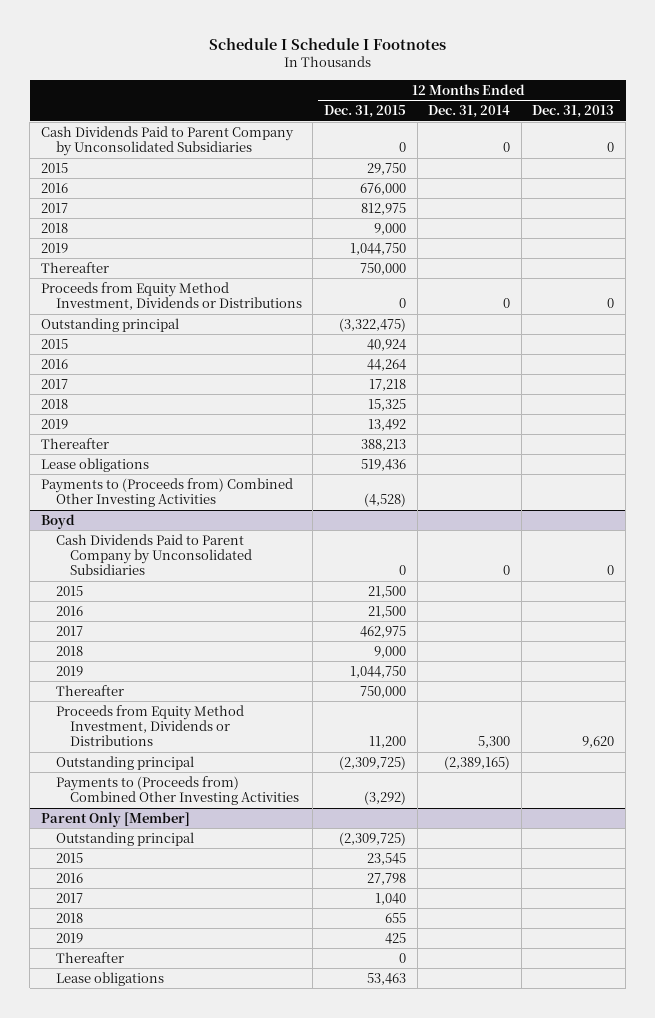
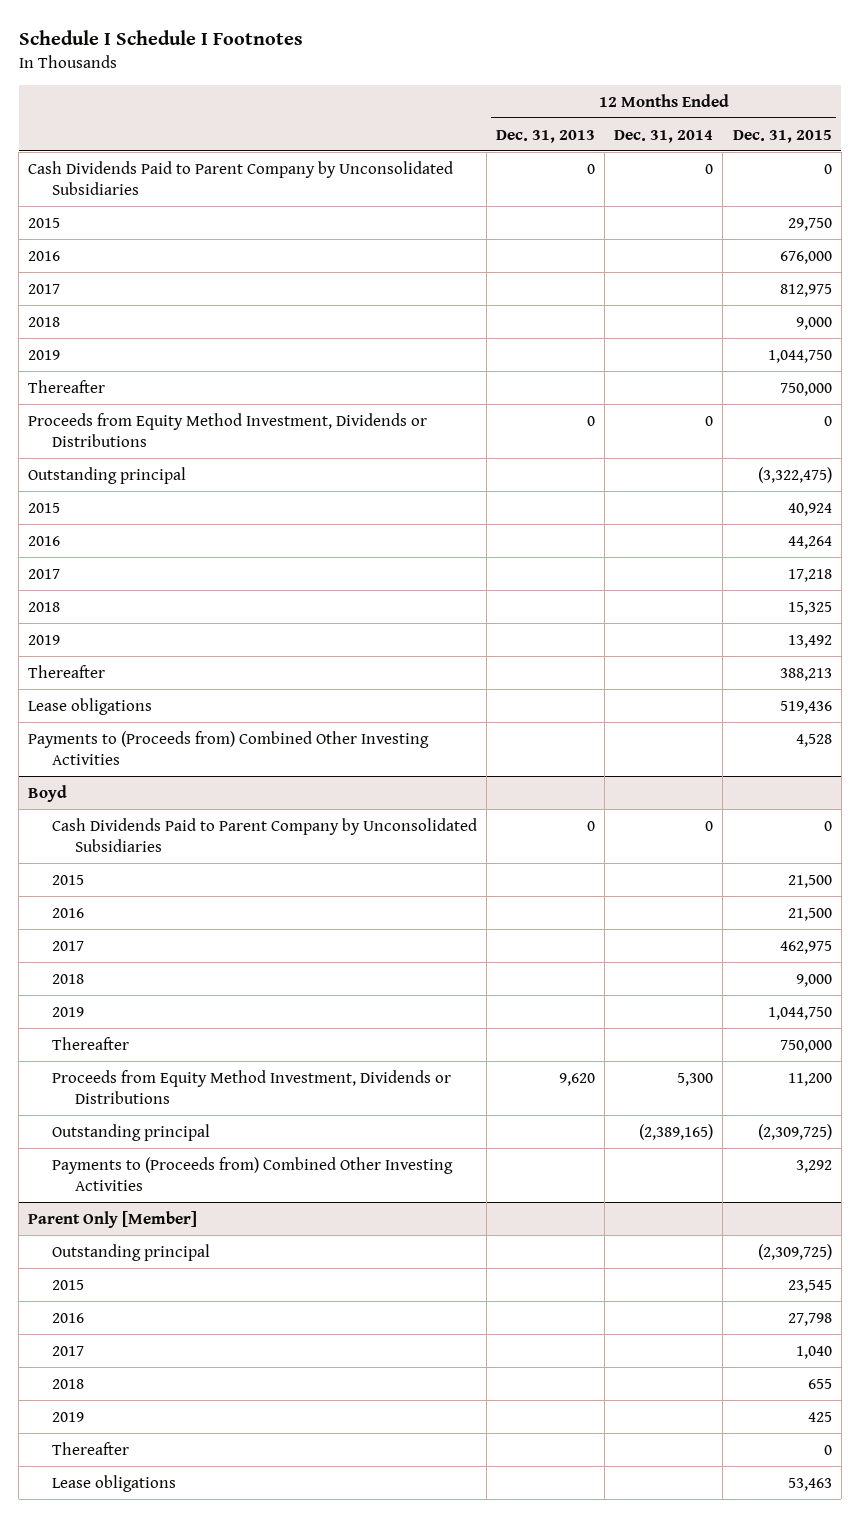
[363,492,406,507] (4,528) -> [795,733,832,747] 4,528
[363,790,406,805] (3,292) -> [795,1159,832,1173] 3,292

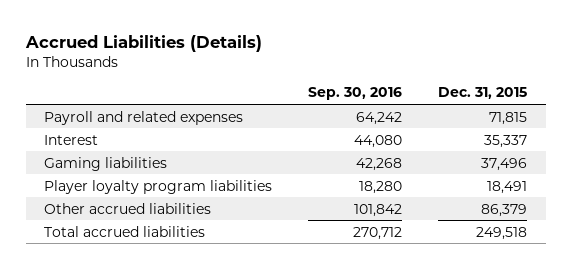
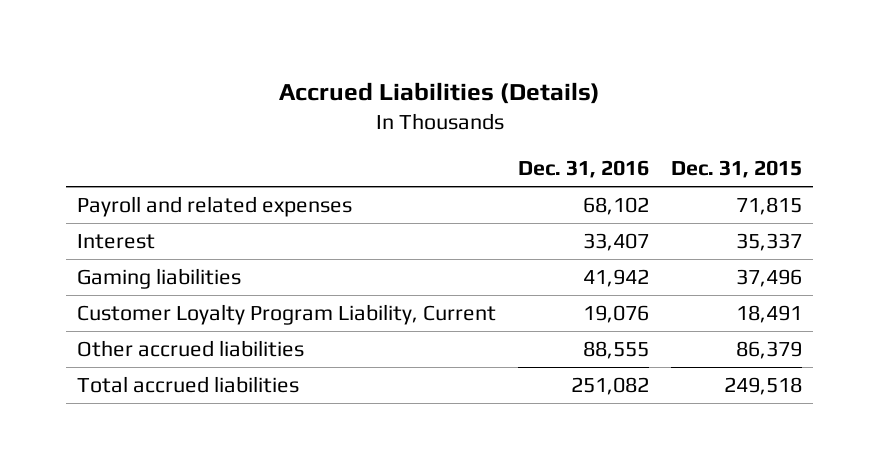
[308,87,403,101] Sep. 30, 2016 -> none
none -> [518,160,650,179] Dec. 31, 2016
[43,179,272,194] Player loyalty program liabilities -> [77,304,497,326] Customer Loyalty Program Liability, Current

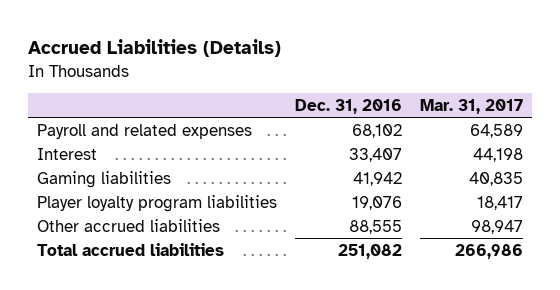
[671,160,803,179] Dec. 31, 2015 -> none
none -> [420,98,524,114] Mar. 31, 2017
[77,304,497,326] Customer Loyalty Program Liability, Current -> [37,194,278,212] Player loyalty program liabilities

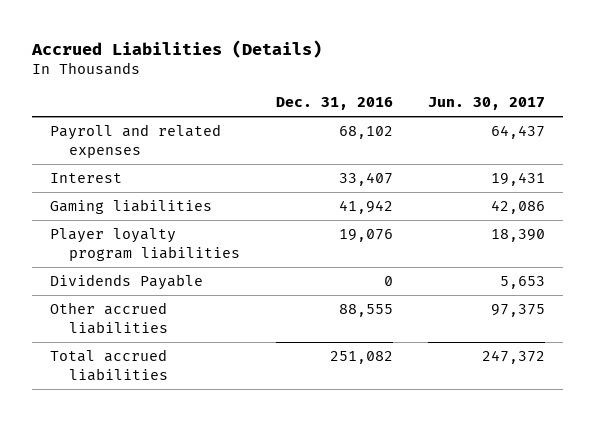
[420,98,524,114] Mar. 31, 2017 -> none
none -> [428,97,546,111] Jun. 30, 2017
none -> [50,274,204,291] Dividends Payable

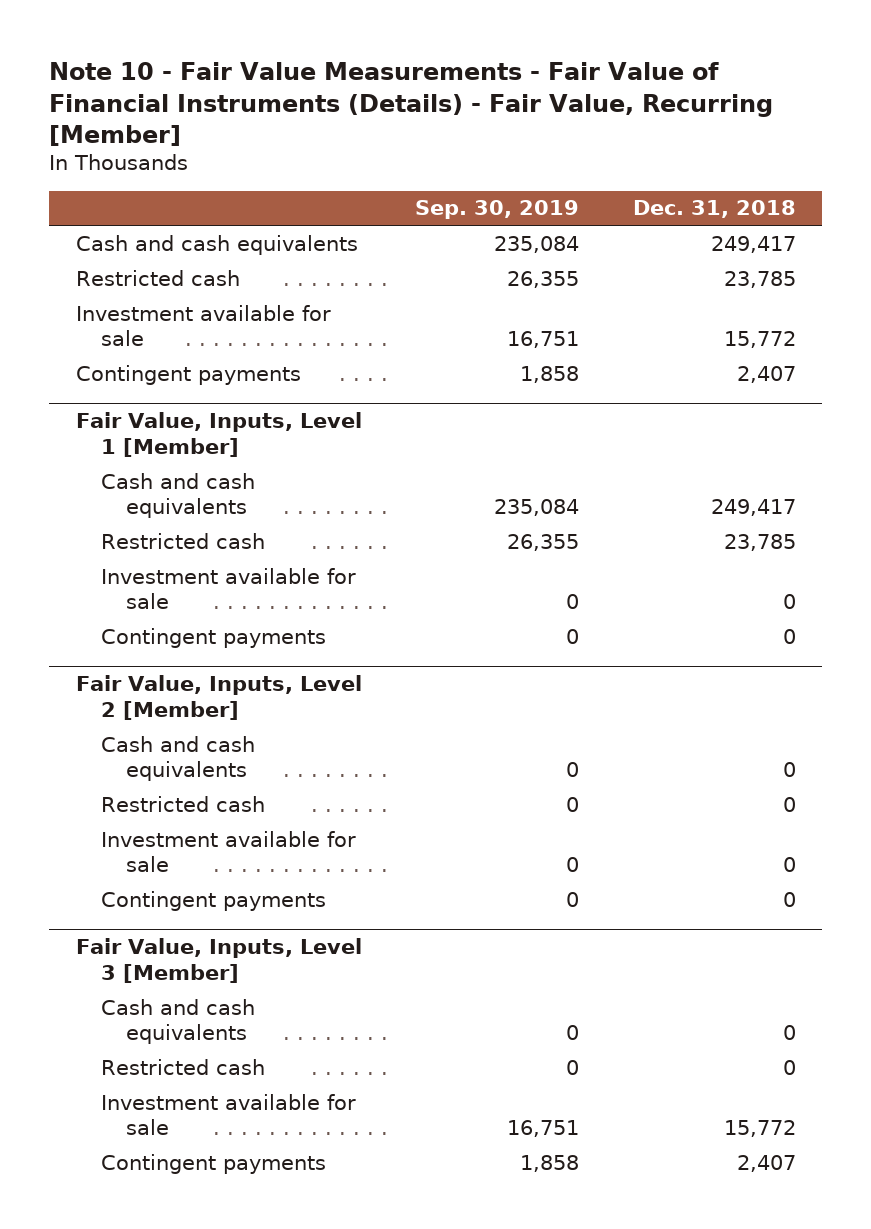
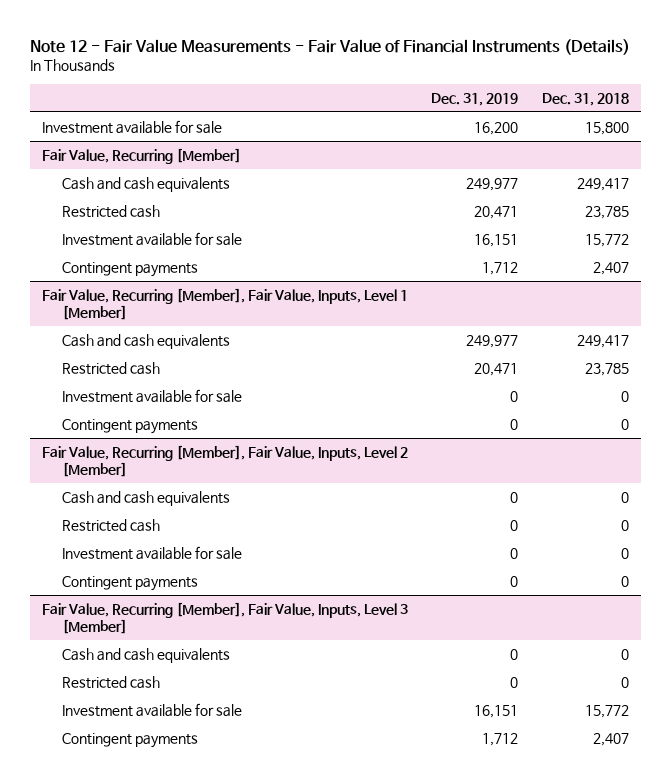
[48,62,773,147] Note 10 - Fair Value Measurements - Fair Value of Financial Instruments (Details) - Fair Value, Recurring [Member] -> [29,38,630,55] Note 12 - Fair Value Measurements - Fair Value of Financial Instruments (Details)
[415,200,580,220] Sep. 30, 2019 -> none
none -> [431,93,519,107] Dec. 31, 2019
none -> [41,119,222,134] Investment available for sale
none -> [41,147,241,164] Fair Value, Recurring [Member]
[75,412,362,457] Fair Value, Inputs, Level 1 [Member] -> [41,287,408,320] Fair Value, Recurring [Member], Fair Value, Inputs, Level 1 [Member]
[75,675,362,720] Fair Value, Inputs, Level 2 [Member] -> [41,444,408,477] Fair Value, Recurring [Member], Fair Value, Inputs, Level 2 [Member]
[75,938,362,983] Fair Value, Inputs, Level 3 [Member] -> [41,601,408,634] Fair Value, Recurring [Member], Fair Value, Inputs, Level 3 [Member]

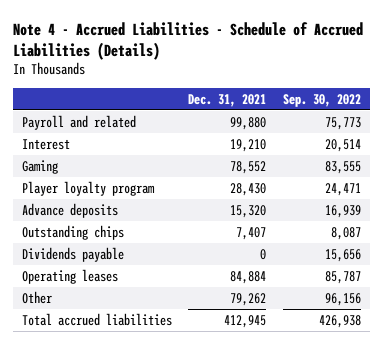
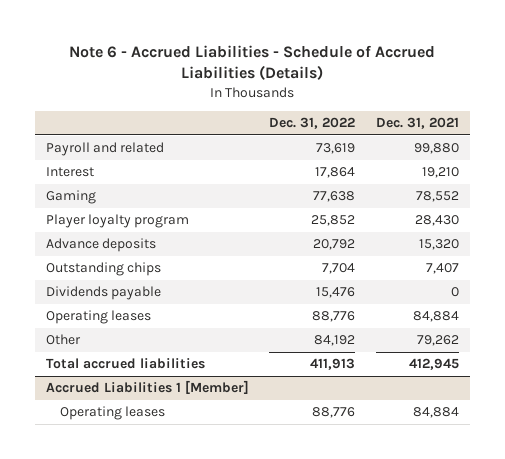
[13,21,364,60] Note 4 - Accrued Liabilities - Schedule of Accrued Liabilities (Details) -> [69,44,436,81] Note 6 - Accrued Liabilities - Schedule of Accrued Liabilities (Details)
[283,93,362,107] Sep. 30, 2022 -> none
none -> [269,117,356,130] Dec. 31, 2022
none -> [45,380,249,395] Accrued Liabilities 1 [Member]
none -> [59,406,165,421] Operating leases

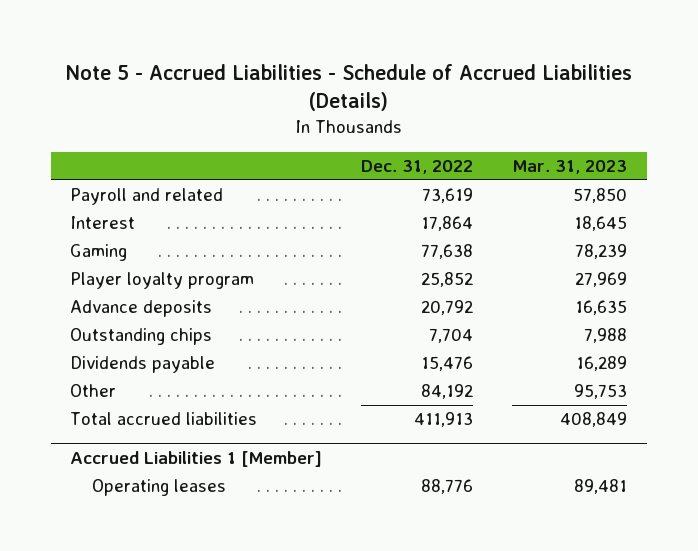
[69,44,436,81] Note 6 - Accrued Liabilities - Schedule of Accrued Liabilities (Details) -> [64,63,632,112] Note 5 - Accrued Liabilities - Schedule of Accrued Liabilities (Details)
[376,117,460,130] Dec. 31, 2021 -> none
none -> [512,160,628,175] Mar. 31, 2023
[45,310,151,325] Operating leases -> none

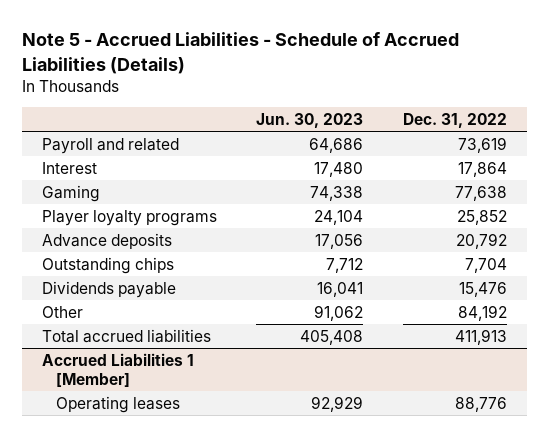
[512,160,628,175] Mar. 31, 2023 -> none
none -> [256,112,364,128] Jun. 30, 2023
[70,272,255,290] Player loyalty program -> [41,209,217,226] Player loyalty programs

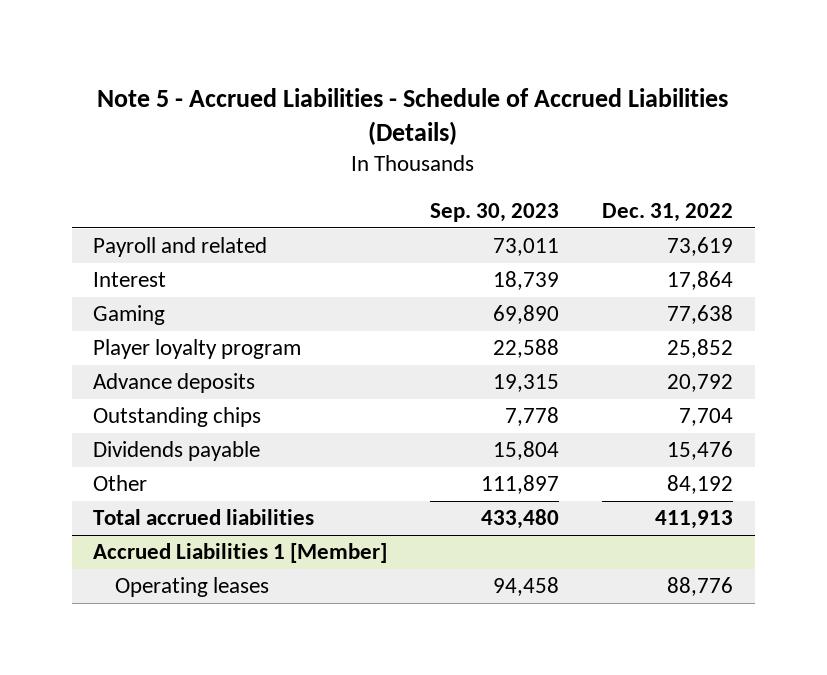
[256,112,364,128] Jun. 30, 2023 -> none
none -> [430,203,560,223] Sep. 30, 2023
[41,209,217,226] Player loyalty programs -> [93,339,302,360] Player loyalty program

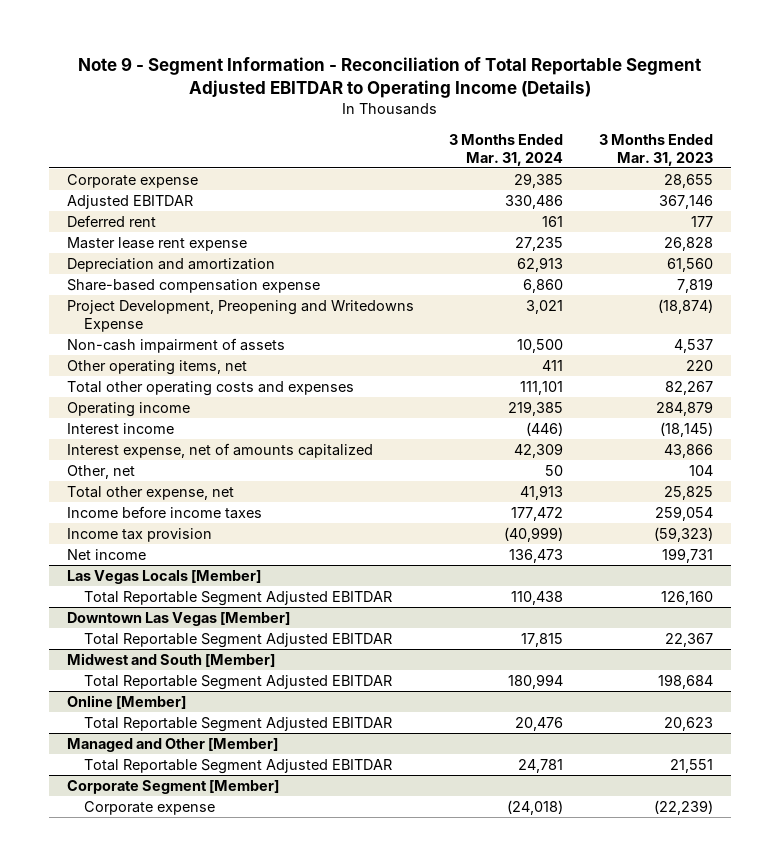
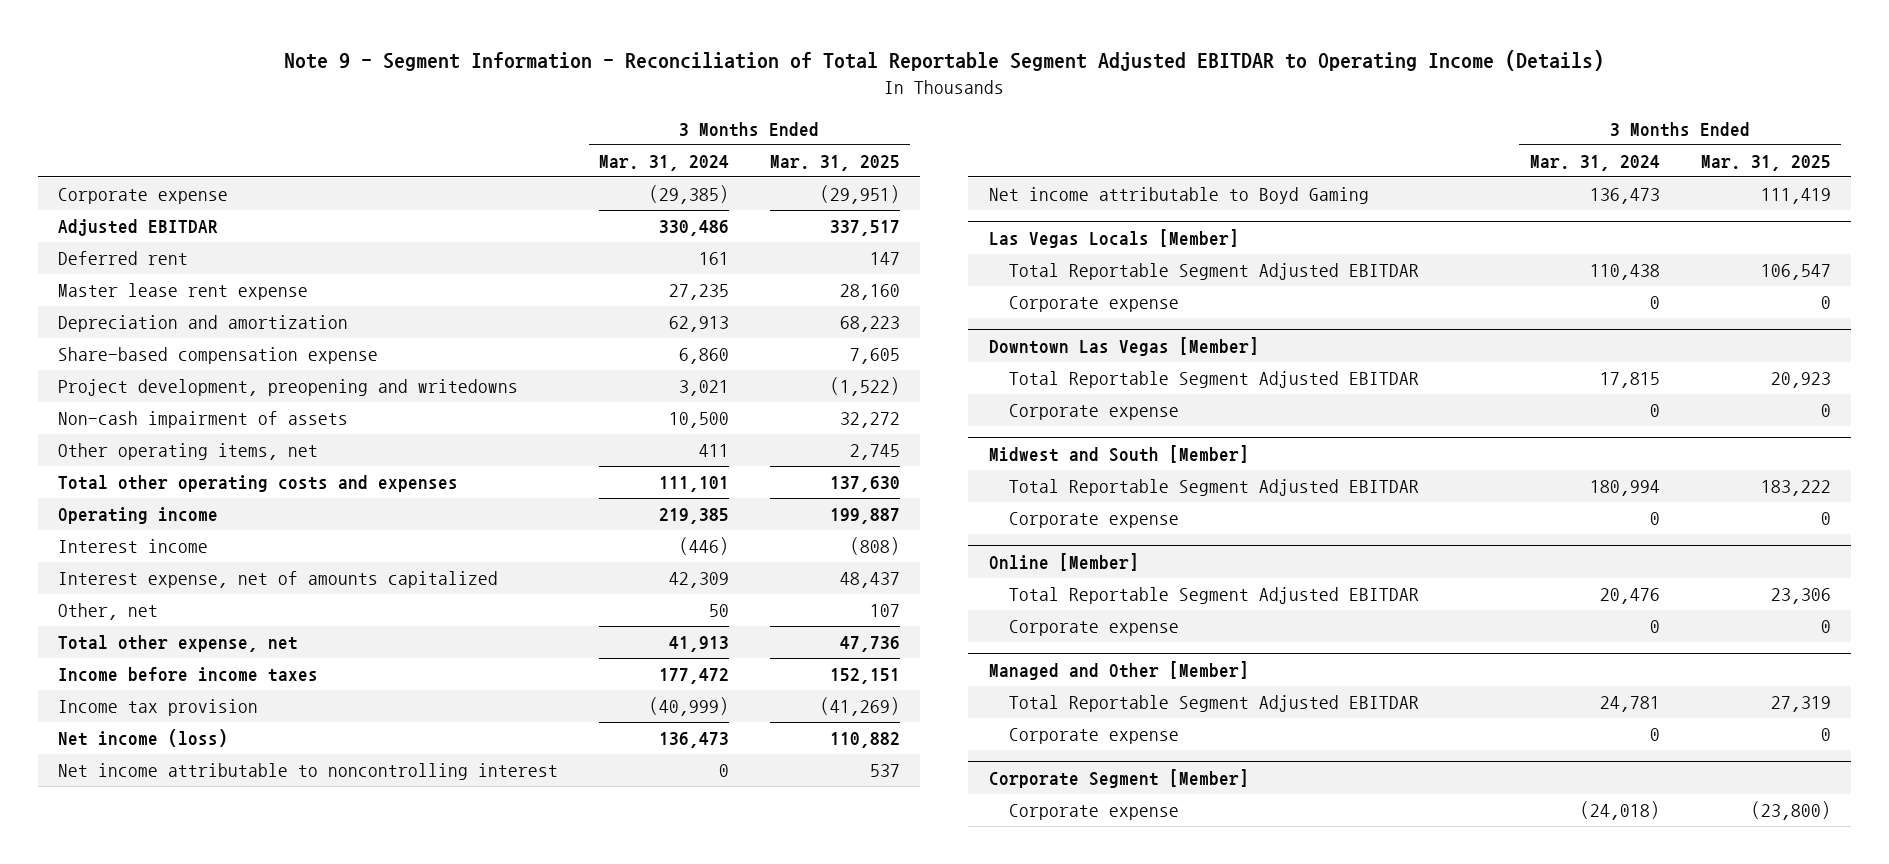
[599,133,714,166] 3 Months Ended Mar. 31, 2023 -> none
none -> [769,154,900,171] Mar. 31, 2025
[514,173,564,189] 29,385 -> [648,185,729,205] (29,385)
[66,300,414,332] Project Development, Preopening and Writedowns Expense -> [58,379,519,397] Project development, preopening and writedowns
none -> [58,729,229,748] Net income (loss)
none -> [58,763,559,781] Net income attributable to noncontrolling interest
[66,549,146,561] Net income -> [988,187,1369,205] Net income attributable to Boyd Gaming
none -> [1008,296,1179,313] Corporate expense
none -> [1008,404,1179,421] Corporate expense
none -> [1008,512,1179,529] Corporate expense
none -> [1008,620,1179,637] Corporate expense
none -> [1008,728,1179,745] Corporate expense

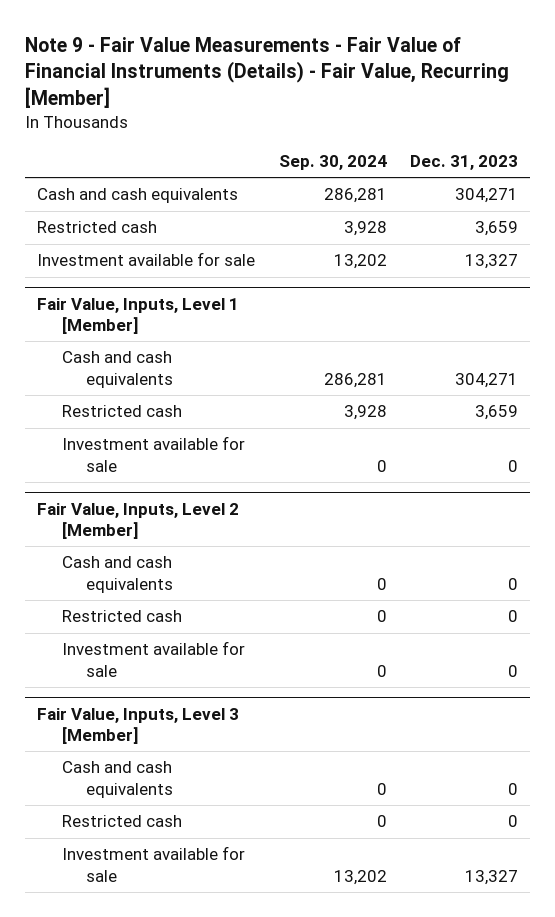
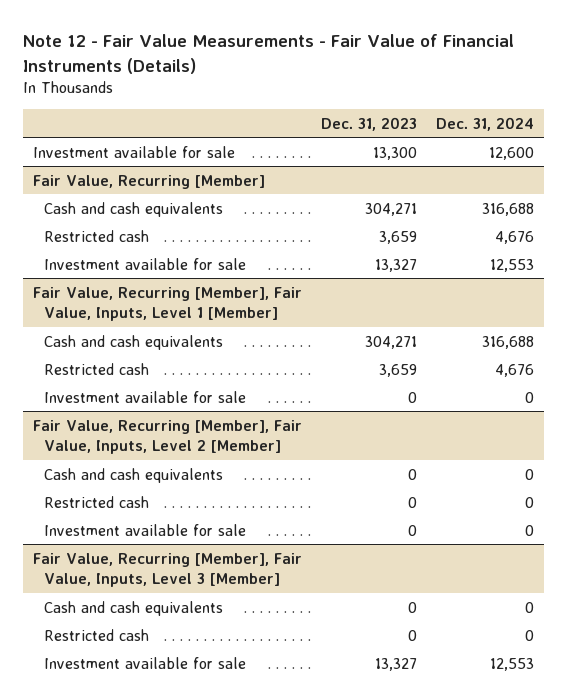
[25,36,510,108] Note 9 - Fair Value Measurements - Fair Value of Financial Instruments (Details) - Fair Value, Recurring [Member] -> [22,34,514,74] Note 12 - Fair Value Measurements - Fair Value of Financial Instruments (Details)
[278,155,387,171] Sep. 30, 2024 -> none
none -> [436,116,535,131] Dec. 31, 2024
none -> [32,145,235,158] Investment available for sale
none -> [32,174,265,189] Fair Value, Recurring [Member]
[37,297,240,335] Fair Value, Inputs, Level 1 [Member] -> [32,286,302,321] Fair Value, Recurring [Member], Fair Value, Inputs, Level 1 [Member]
[37,502,240,540] Fair Value, Inputs, Level 2 [Member] -> [32,419,302,454] Fair Value, Recurring [Member], Fair Value, Inputs, Level 2 [Member]
[37,707,240,745] Fair Value, Inputs, Level 3 [Member] -> [32,552,302,587] Fair Value, Recurring [Member], Fair Value, Inputs, Level 3 [Member]

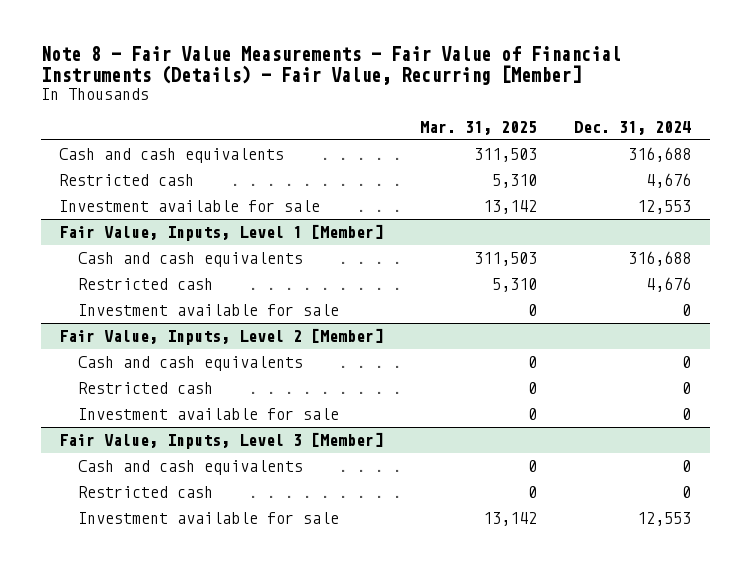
[22,34,514,74] Note 12 - Fair Value Measurements - Fair Value of Financial Instruments (Details) -> [40,46,621,86] Note 8 - Fair Value Measurements - Fair Value of Financial Instruments (Details) - Fair Value, Recurring [Member]
[321,116,418,131] Dec. 31, 2023 -> none
none -> [420,120,538,135] Mar. 31, 2025
[32,145,235,158] Investment available for sale -> none
[32,174,265,189] Fair Value, Recurring [Member] -> none
[32,286,302,321] Fair Value, Recurring [Member], Fair Value, Inputs, Level 1 [Member] -> [59,224,384,242] Fair Value, Inputs, Level 1 [Member]
[32,419,302,454] Fair Value, Recurring [Member], Fair Value, Inputs, Level 2 [Member] -> [59,328,384,346] Fair Value, Inputs, Level 2 [Member]
[32,552,302,587] Fair Value, Recurring [Member], Fair Value, Inputs, Level 3 [Member] -> [59,432,384,450] Fair Value, Inputs, Level 3 [Member]

